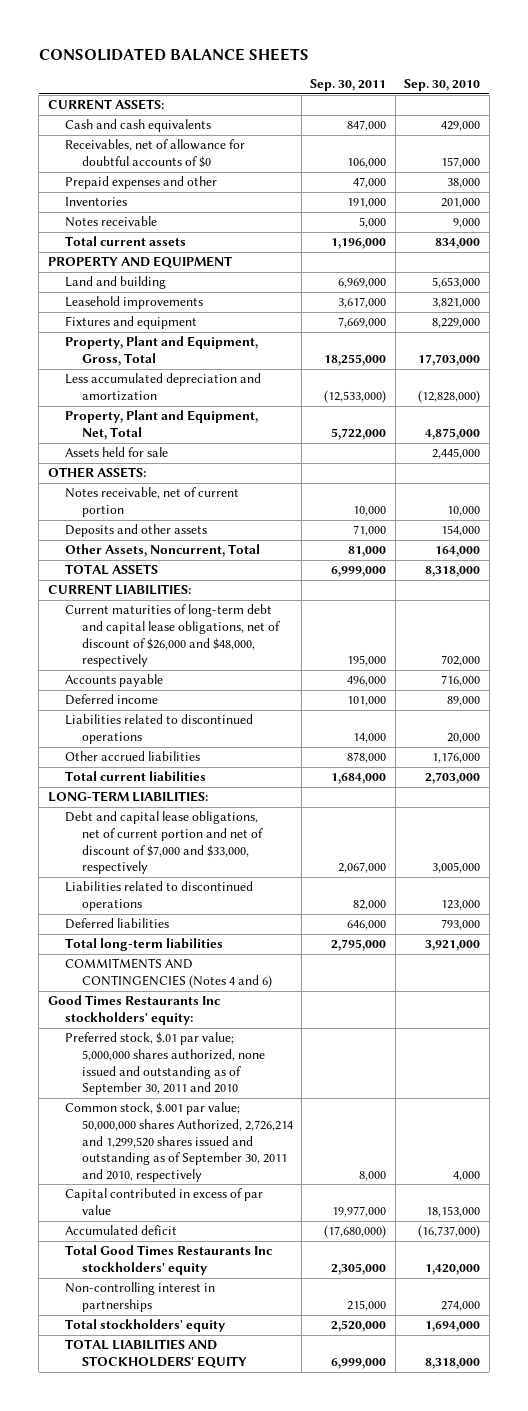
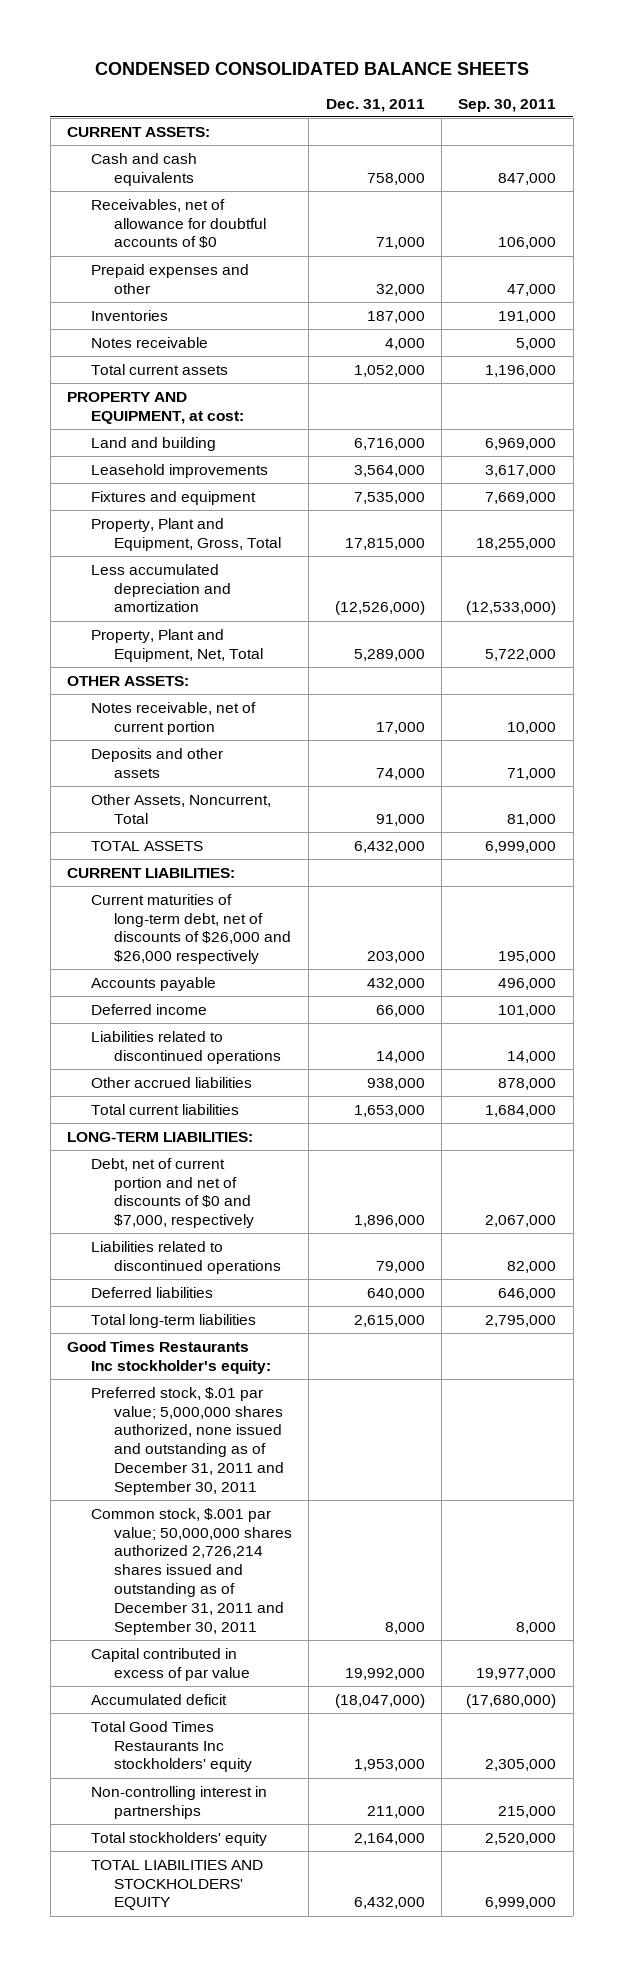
[38,47,309,61] CONSOLIDATED BALANCE SHEETS -> [94,61,529,75] CONDENSED CONSOLIDATED BALANCE SHEETS
[404,79,481,92] Sep. 30, 2010 -> none
none -> [325,98,425,112] Dec. 31, 2011
[47,256,232,269] PROPERTY AND EQUIPMENT -> [67,391,244,424] PROPERTY AND EQUIPMENT, at cost:
[64,447,168,458] Assets held for sale -> none
[64,604,280,668] Current maturities of long-term debt and capital lease obligations, net of discount of $26,000 and $48,000, respectively -> [90,893,291,965] Current maturities of long-term debt, net of discounts of $26,000 and $26,000 respectively
[64,811,263,875] Debt and capital lease obligations, net of current portion and net of discount of $7,000 and $33,000, respectively -> [90,1157,254,1229] Debt, net of current portion and net of discounts of $0 and $7,000, respectively
[64,958,272,989] COMMITMENTS AND CONTINGENCIES (Notes 4 and 6) -> none
[47,995,220,1026] Good Times Restaurants Inc stockholders' equity: -> [67,1340,271,1374] Good Times Restaurants Inc stockholder's equity:
[64,1032,265,1096] Preferred stock, $.01 par value; 5,000,000 shares authorized, none issued and outstanding as of September 30, 2011 and 2010 -> [90,1386,284,1496] Preferred stock, $.01 par value; 5,000,000 shares authorized, none issued and outstanding as of December 31, 2011 and September 30, 2011
[64,1102,293,1182] Common stock, $.001 par value; 50,000,000 shares Authorized, 2,726,214 and 1,299,520 shares issued and outstanding as of September 30, 2011 and 2010, respectively -> [90,1507,292,1636] Common stock, $.001 par value; 50,000,000 shares authorized 2,726,214 shares issued and outstanding as of December 31, 2011 and September 30, 2011

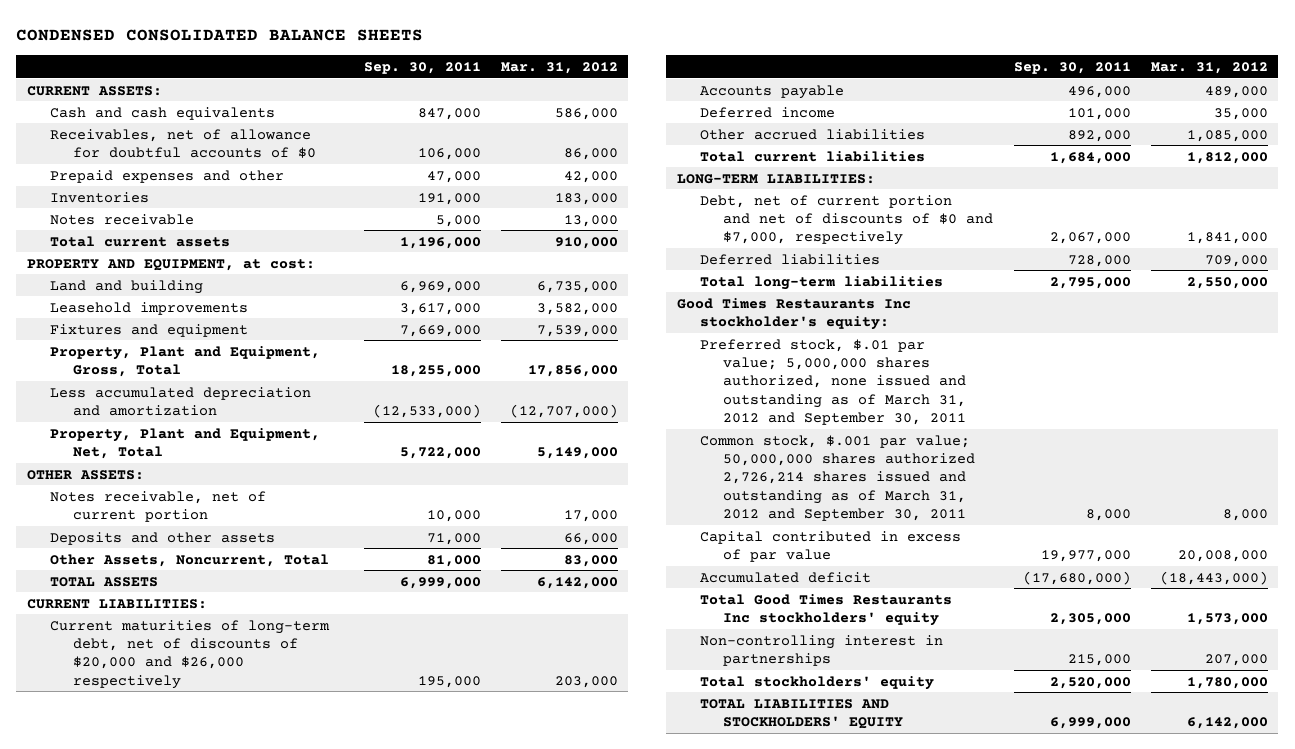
[325,98,425,112] Dec. 31, 2011 -> none
none -> [501,61,619,74] Mar. 31, 2012
[90,893,291,965] Current maturities of long-term debt, net of discounts of $26,000 and $26,000 respectively -> [49,619,330,689] Current maturities of long-term debt, net of discounts of $20,000 and $26,000 respectively
[90,1030,281,1064] Liabilities related to discontinued operations -> none
[498,1077,557,1090] 878,000 -> [1067,129,1131,142] 892,000
[90,1240,281,1274] Liabilities related to discontinued operations -> none
[498,1287,557,1300] 646,000 -> [1067,254,1131,267] 728,000
[90,1386,284,1496] Preferred stock, $.01 par value; 5,000,000 shares authorized, none issued and outstanding as of December 31, 2011 and September 30, 2011 -> [699,338,967,426] Preferred stock, $.01 par value; 5,000,000 shares authorized, none issued and outstanding as of March 31, 2012 and September 30, 2011
[90,1507,292,1636] Common stock, $.001 par value; 50,000,000 shares authorized 2,726,214 shares issued and outstanding as of December 31, 2011 and September 30, 2011 -> [699,434,976,522] Common stock, $.001 par value; 50,000,000 shares authorized 2,726,214 shares issued and outstanding as of March 31, 2012 and September 30, 2011

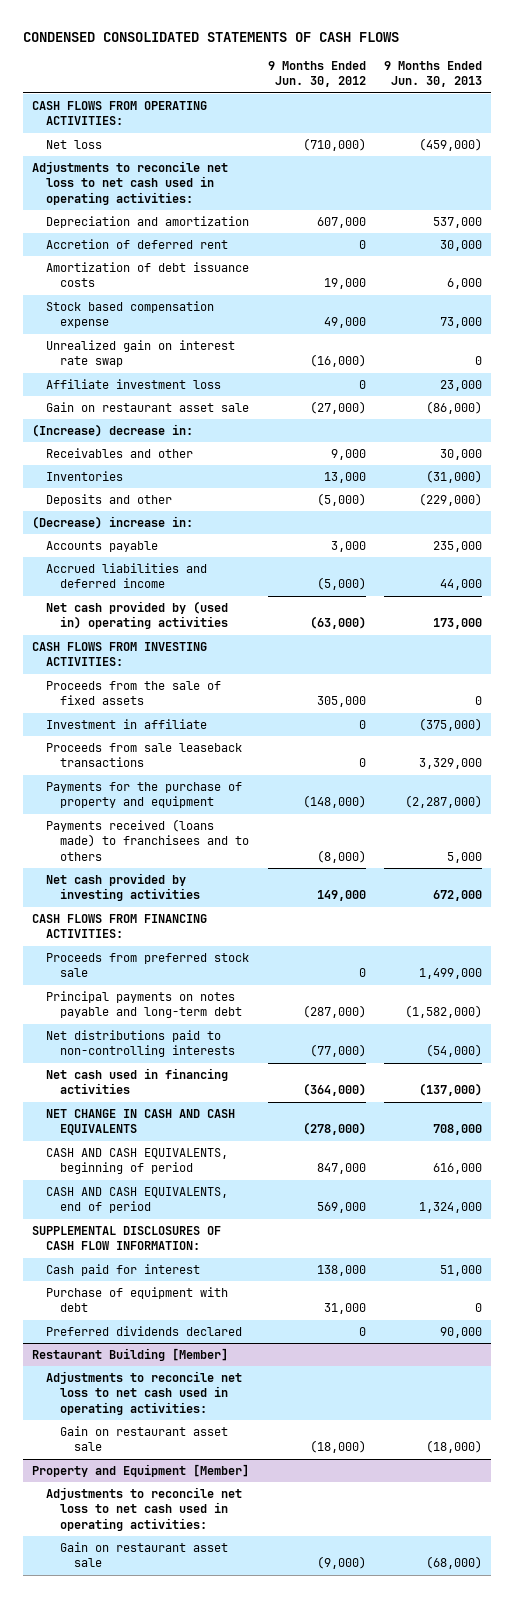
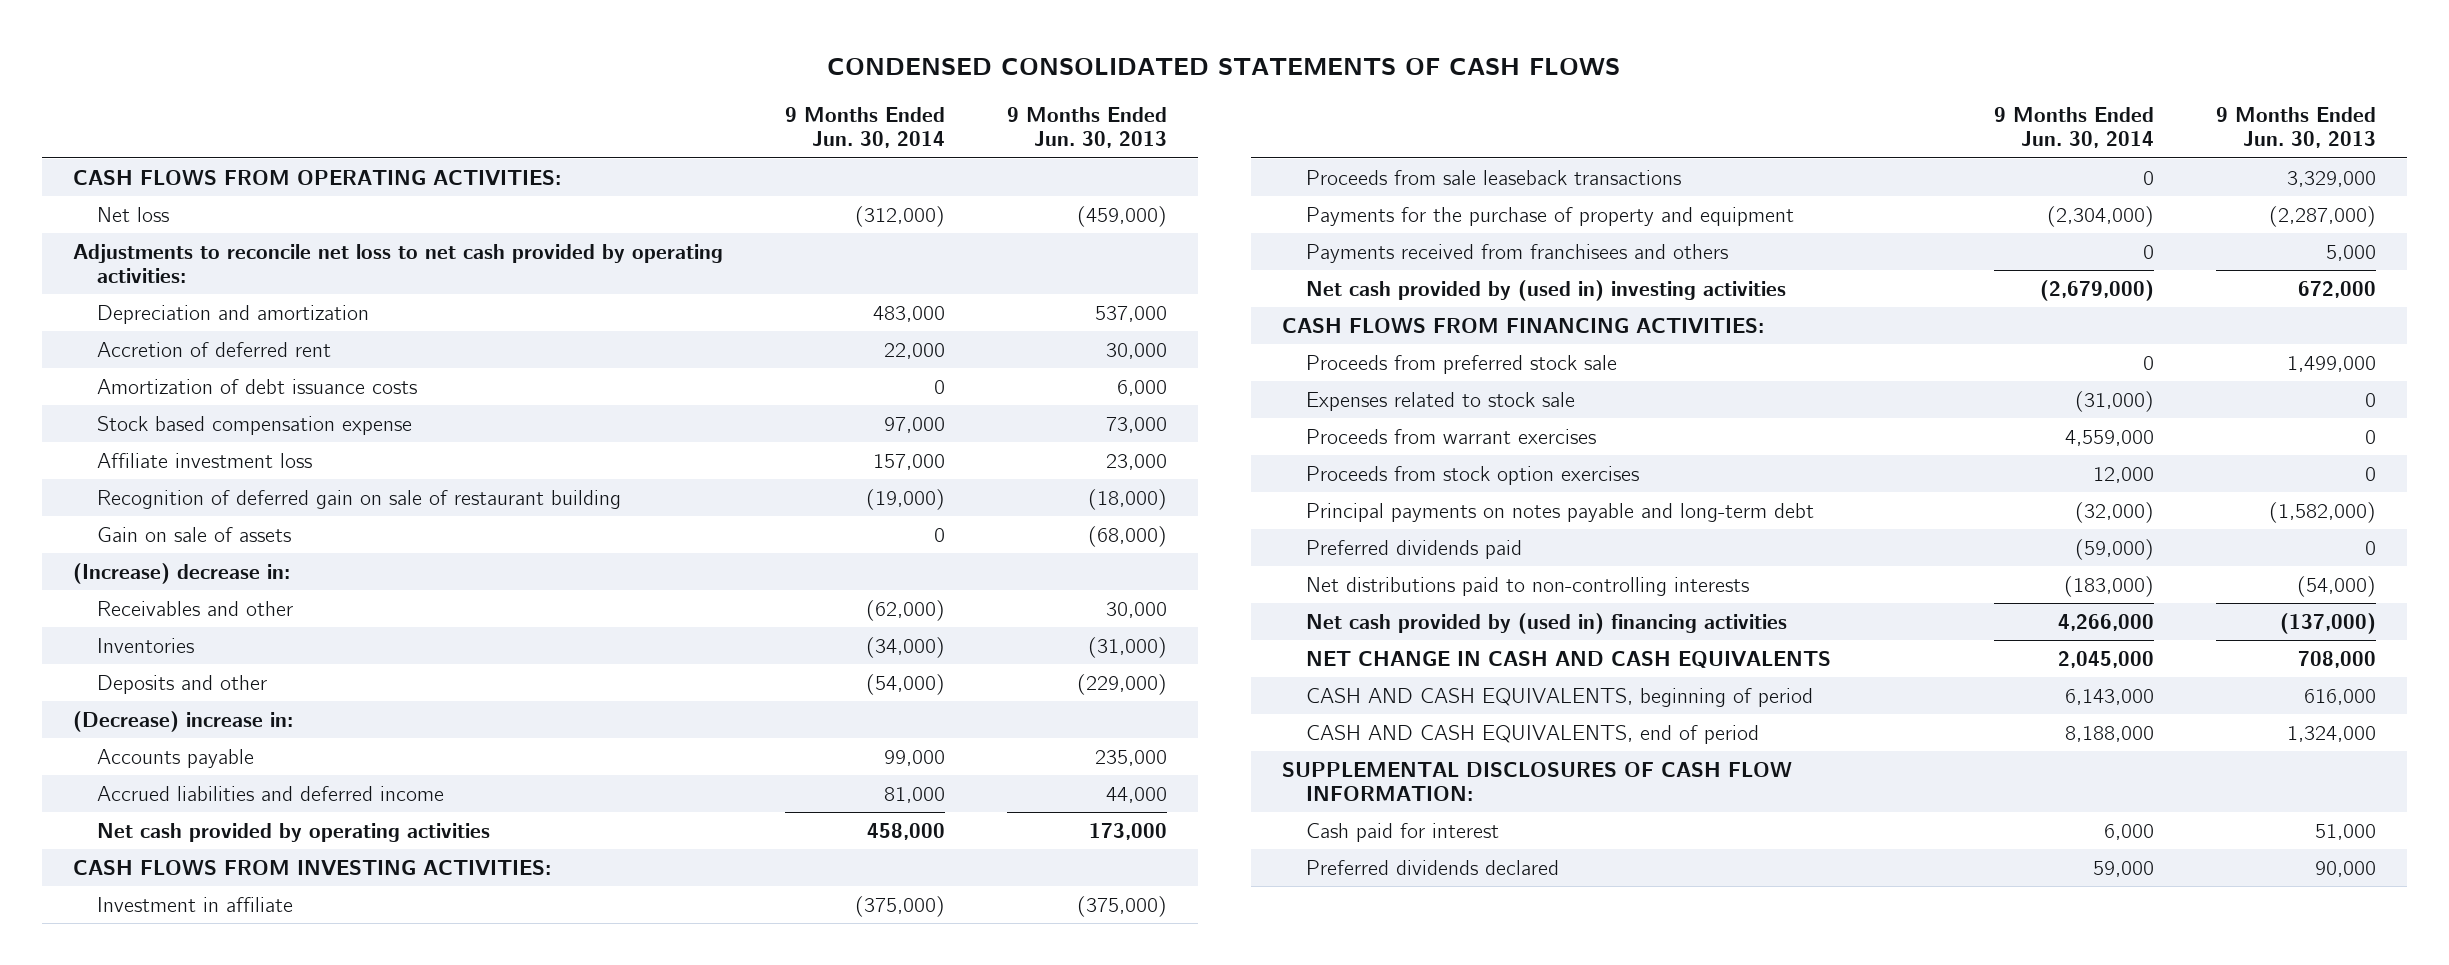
[267,61,366,88] 9 Months Ended Jun. 30, 2012 -> none
none -> [785,106,946,149] 9 Months Ended Jun. 30, 2014
[32,161,229,205] Adjustments to reconcile net loss to net cash used in operating activities: -> [73,243,724,284] Adjustments to reconcile net loss to net cash provided by operating activities:
[46,340,236,368] Unrealized gain on interest rate swap -> none
[46,402,250,413] Gain on restaurant asset sale -> [97,489,622,509] Recognition of deferred gain on sale of restaurant building
[425,401,482,415] (86,000) -> [1088,488,1168,510] (18,000)
none -> [97,526,292,542] Gain on sale of assets
[46,601,229,630] Net cash provided by (used in) operating activities -> [97,822,491,842] Net cash provided by operating activities
[46,681,222,706] Proceeds from the sale of fixed assets -> none
[46,819,250,861] Payments received (loans made) to franchisees and to others -> [1305,243,1728,263] Payments received from franchisees and others
[46,873,201,902] Net cash provided by investing activities -> [1305,279,1786,301] Net cash provided by (used in) investing activities
none -> [1305,391,1575,411] Expenses related to stock sale
none -> [1305,428,1596,444] Proceeds from warrant exercises
none -> [1305,465,1639,485] Proceeds from stock option exercises
none -> [1305,539,1522,559] Preferred dividends paid
[46,1068,229,1095] Net cash used in financing activities -> [1305,612,1787,634] Net cash provided by (used in) financing activities
[46,1287,229,1313] Purchase of equipment with debt -> none
[32,1348,229,1362] Restaurant Building [Member] -> none
[46,1371,243,1415] Adjustments to reconcile net loss to net cash used in operating activities: -> none
[60,1426,229,1452] Gain on restaurant asset sale -> none
[32,1464,250,1478] Property and Equipment [Member] -> none
[46,1487,243,1531] Adjustments to reconcile net loss to net cash used in operating activities: -> none
[60,1542,229,1568] Gain on restaurant asset sale -> none

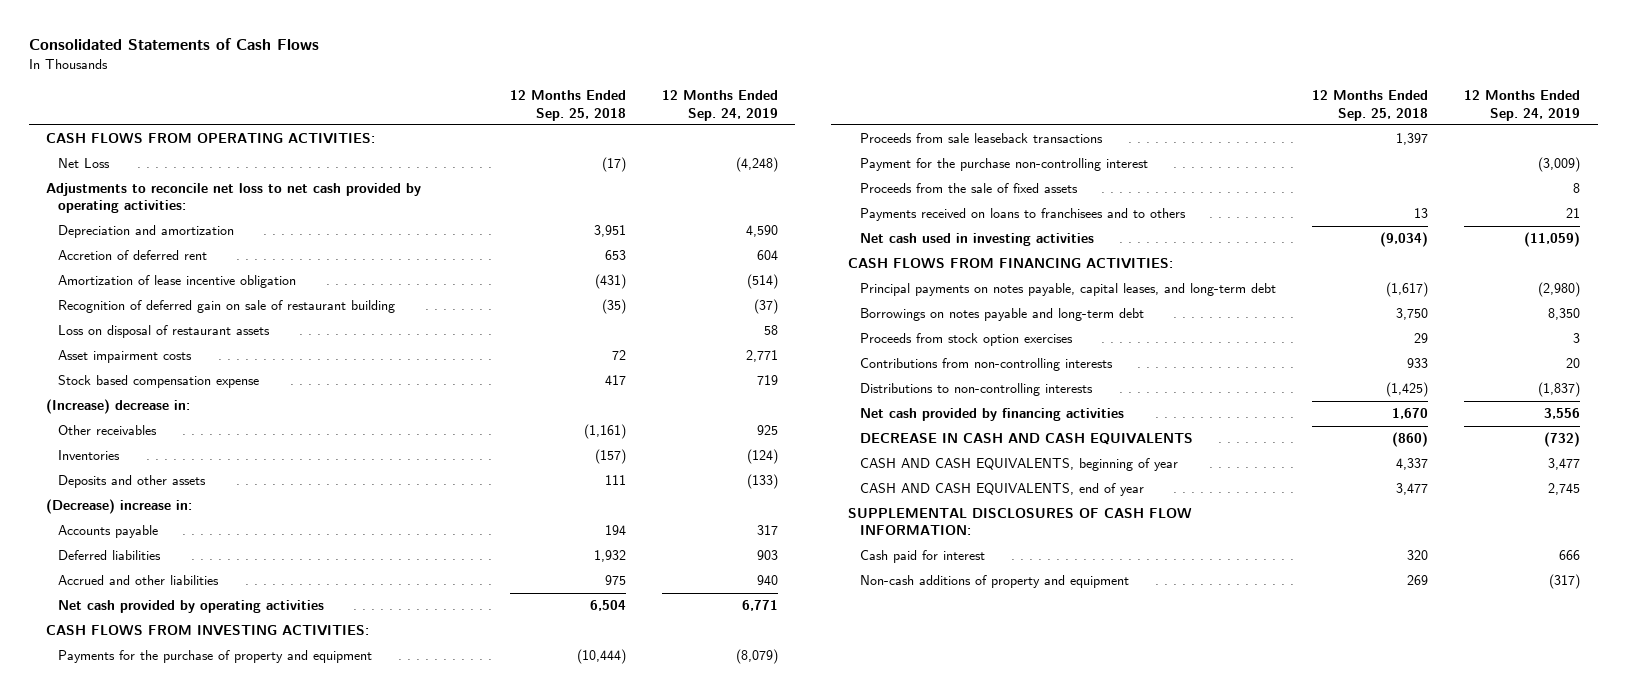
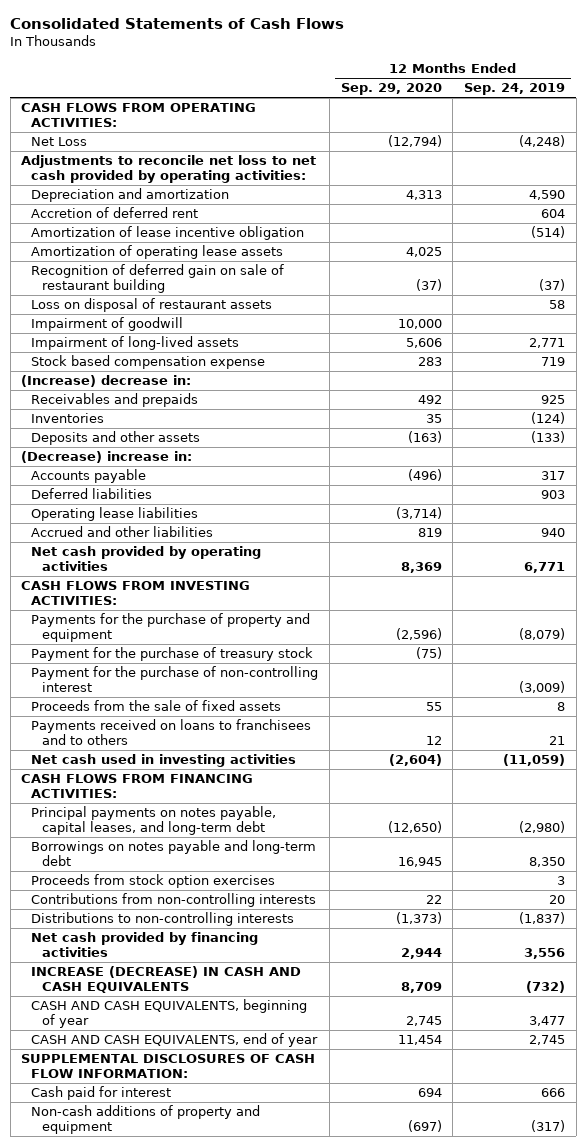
[509,90,626,121] 12 Months Ended Sep. 25, 2018 -> none
none -> [340,83,442,96] Sep. 29, 2020
none -> [31,245,284,260] Amortization of operating lease assets
none -> [31,317,184,332] Impairment of goodwill
[58,350,193,364] Asset impairment costs -> [31,336,240,351] Impairment of long-lived assets
[58,425,158,436] Other receivables -> [31,393,199,408] Receivables and prepaids
none -> [31,507,199,522] Operating lease liabilities
[860,133,1104,144] Proceeds from sale leaseback transactions -> none
none -> [31,647,314,662] Payment for the purchase of treasury stock
[860,158,1149,172] Payment for the purchase non-controlling interest -> [31,666,319,692] Payment for the purchase of non-controlling interest
[860,433,1194,446] DECREASE IN CASH AND CASH EQUIVALENTS -> [31,966,302,993] INCREASE (DECREASE) IN CASH AND CASH EQUIVALENTS

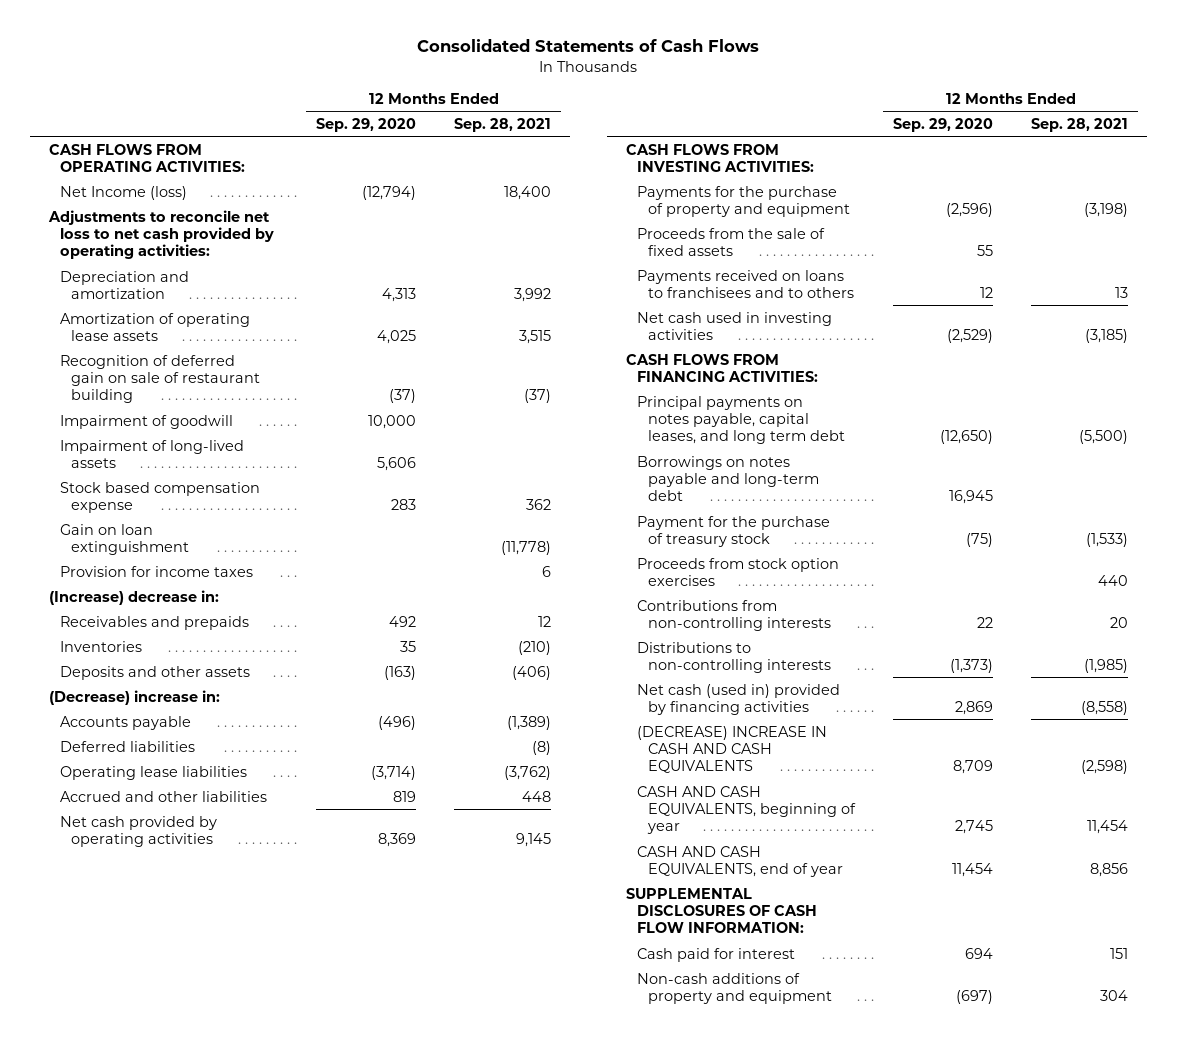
[464,83,566,96] Sep. 24, 2019 -> none
none -> [454,117,552,132] Sep. 28, 2021
[31,137,88,147] Net Loss -> [59,185,187,200] Net Income (loss)
[31,207,199,219] Accretion of deferred rent -> none
[31,226,305,241] Amortization of lease incentive obligation -> none
[31,298,273,313] Loss on disposal of restaurant assets -> none
none -> [59,523,189,555] Gain on loan extinguishment
none -> [59,565,253,577] Provision for income taxes
[31,666,319,692] Payment for the purchase of non-controlling interest -> none
[388,754,442,767] (2,604) -> [946,328,993,343] (2,529)
[31,806,277,835] Principal payments on notes payable, capital leases, and long-term debt -> [636,395,845,445] Principal payments on notes payable, capital leases, and long term debt
[31,647,314,662] Payment for the purchase of treasury stock -> [636,515,830,547] Payment for the purchase of treasury stock
[31,932,259,957] Net cash provided by financing activities -> [636,683,840,715] Net cash (used in) provided by financing activities
[400,947,442,959] 2,944 -> [954,700,993,715] 2,869
[31,966,302,993] INCREASE (DECREASE) IN CASH AND CASH EQUIVALENTS -> [636,725,827,774] (DECREASE) INCREASE IN CASH AND CASH EQUIVALENTS

